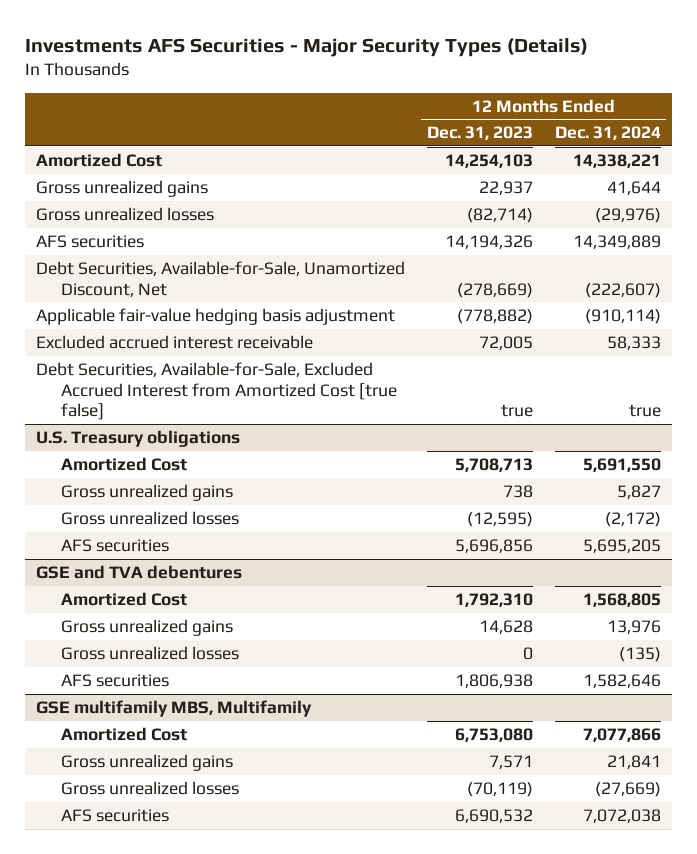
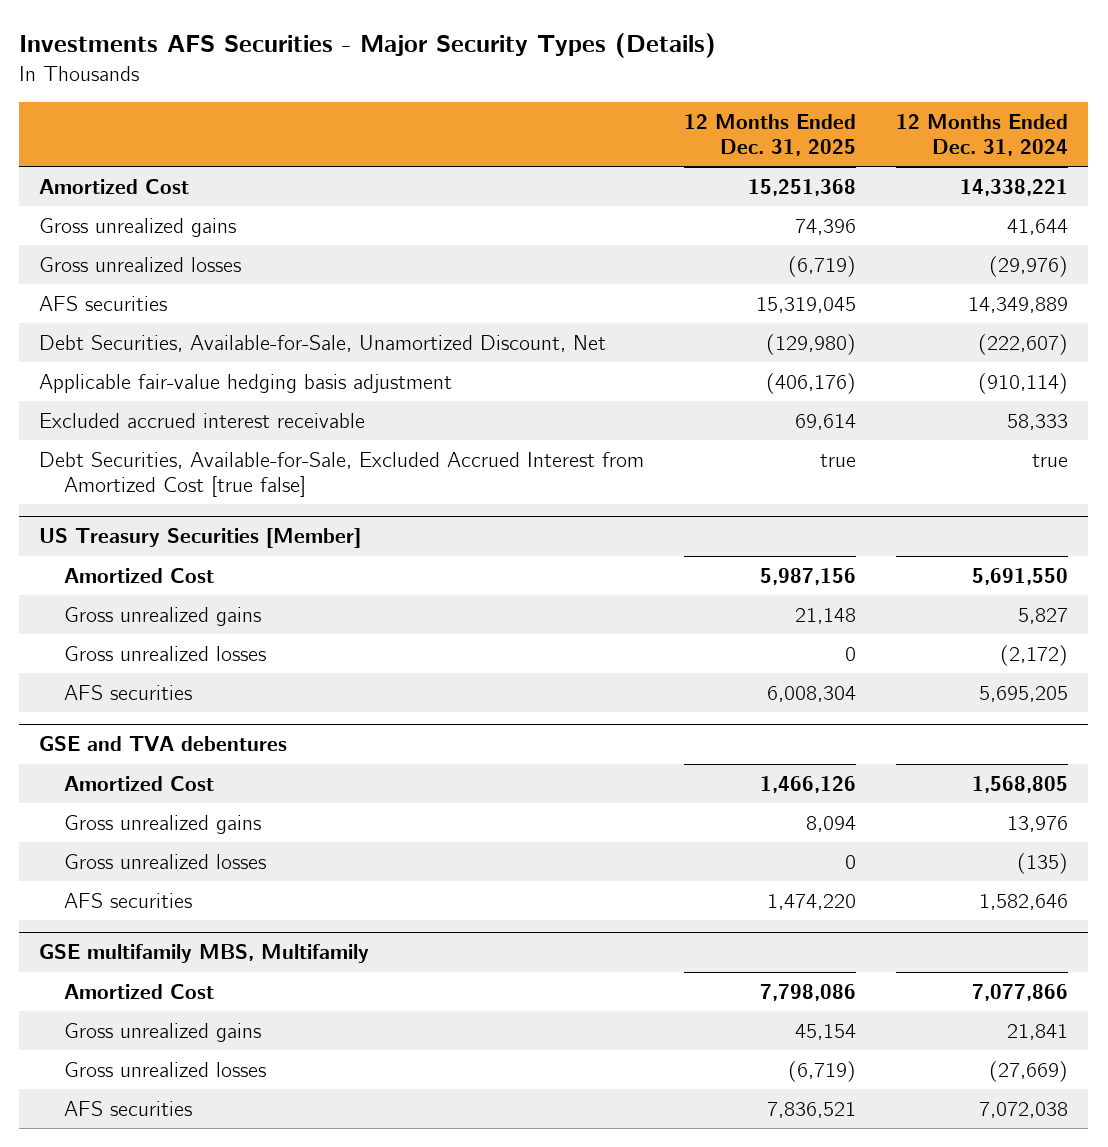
[426,126,533,141] Dec. 31, 2023 -> none
none -> [684,114,857,157] 12 Months Ended Dec. 31, 2025
[36,429,241,447] U.S. Treasury obligations -> [39,528,362,549] US Treasury Securities [Member]

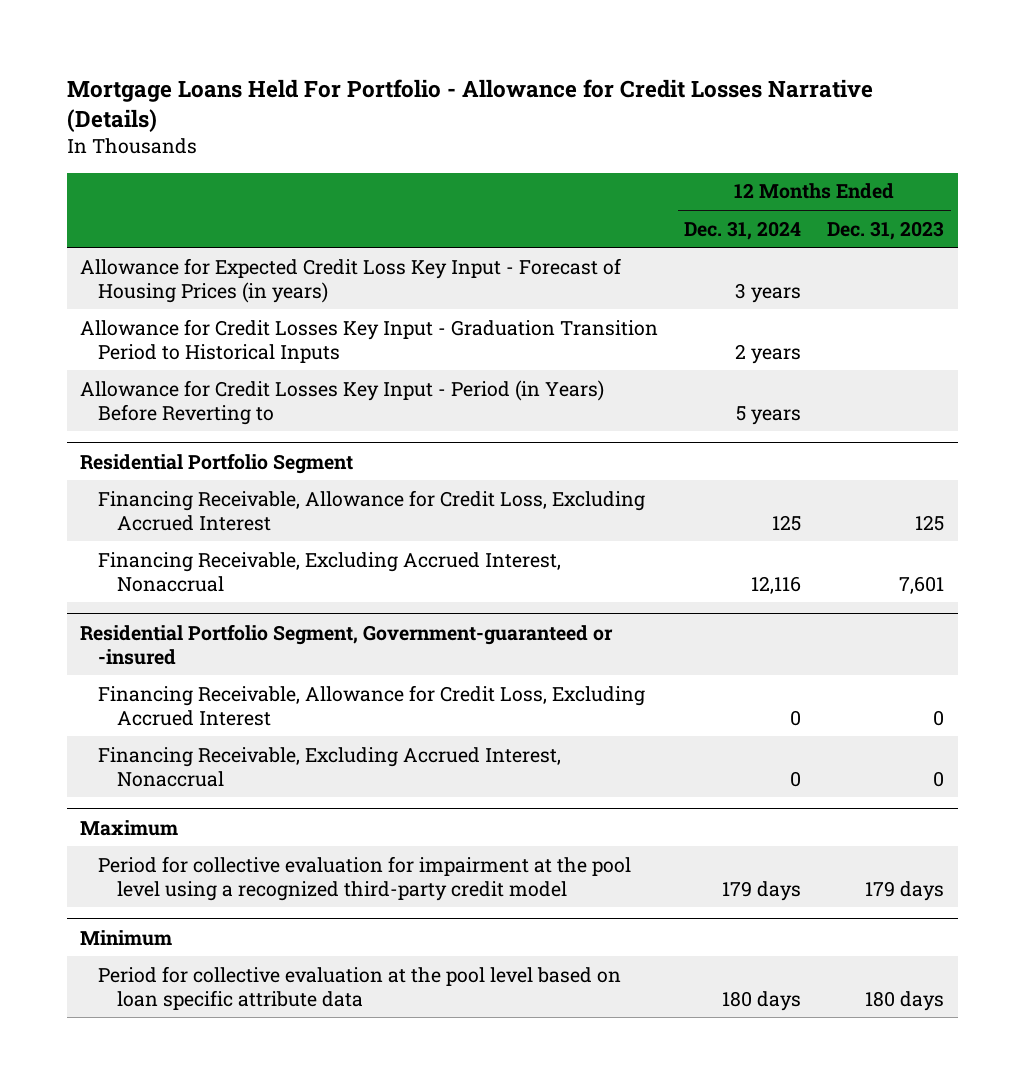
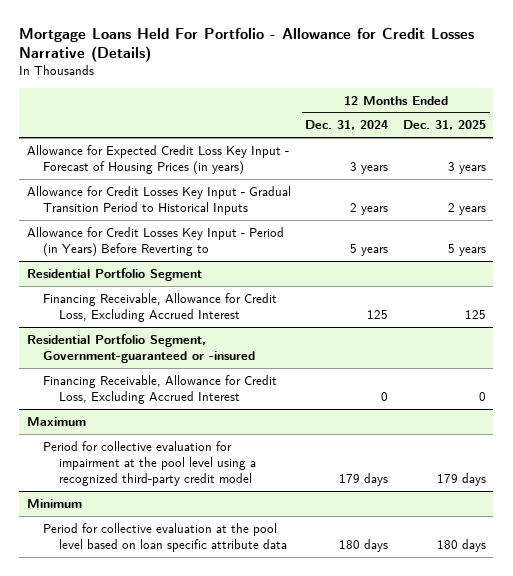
[827,220,945,240] Dec. 31, 2023 -> none
none -> [402,120,486,131] Dec. 31, 2025
[80,318,659,363] Allowance for Credit Losses Key Input - Graduation Transition Period to Historical Inputs -> [26,185,291,216] Allowance for Credit Losses Key Input - Gradual Transition Period to Historical Inputs
[98,551,562,592] Financing Receivable, Excluding Accrued Interest, Nonaccrual -> none
[98,746,562,787] Financing Receivable, Excluding Accrued Interest, Nonaccrual -> none

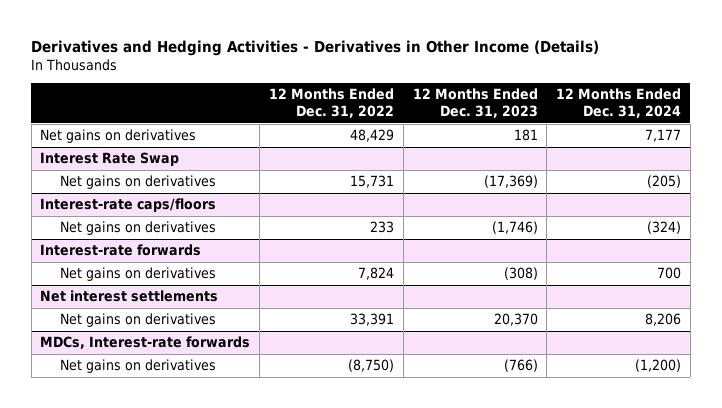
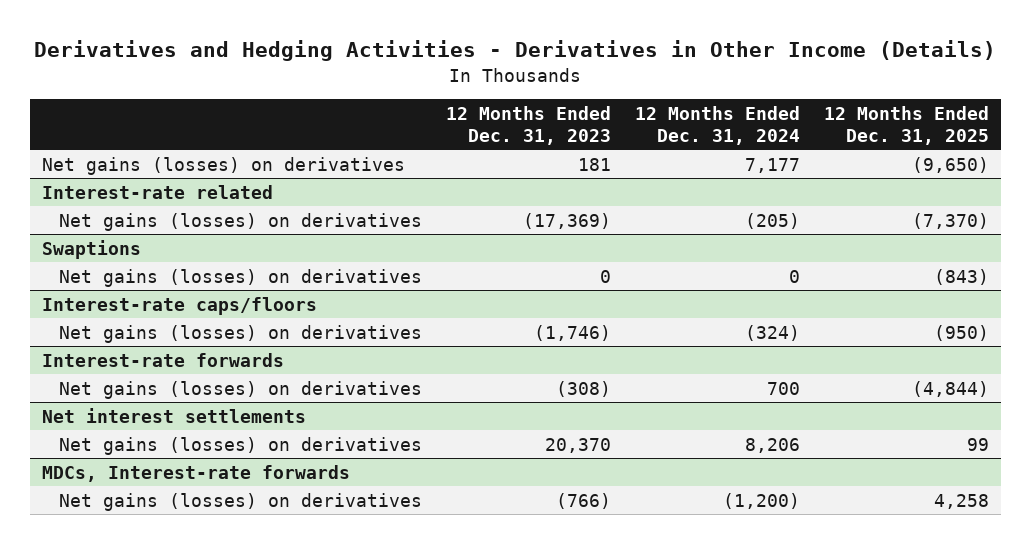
[268,88,394,119] 12 Months Ended Dec. 31, 2022 -> none
none -> [823,106,989,145] 12 Months Ended Dec. 31, 2025
[40,129,197,144] Net gains on derivatives -> [41,156,405,175] Net gains (losses) on derivatives
[40,152,180,167] Interest Rate Swap -> [41,184,273,199] Interest-rate related
[60,175,217,190] Net gains on derivatives -> [58,212,422,231] Net gains (losses) on derivatives
none -> [41,239,141,259] Swaptions
none -> [58,268,422,287] Net gains (losses) on derivatives
[60,221,217,236] Net gains on derivatives -> [58,324,422,343] Net gains (losses) on derivatives
[60,267,217,282] Net gains on derivatives -> [58,380,422,399] Net gains (losses) on derivatives
[60,313,217,328] Net gains on derivatives -> [58,436,422,455] Net gains (losses) on derivatives
[60,359,217,374] Net gains on derivatives -> [58,492,422,511] Net gains (losses) on derivatives

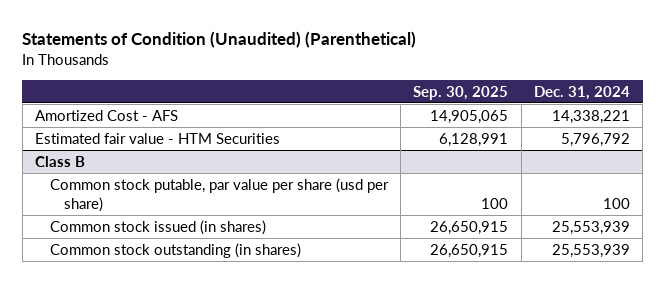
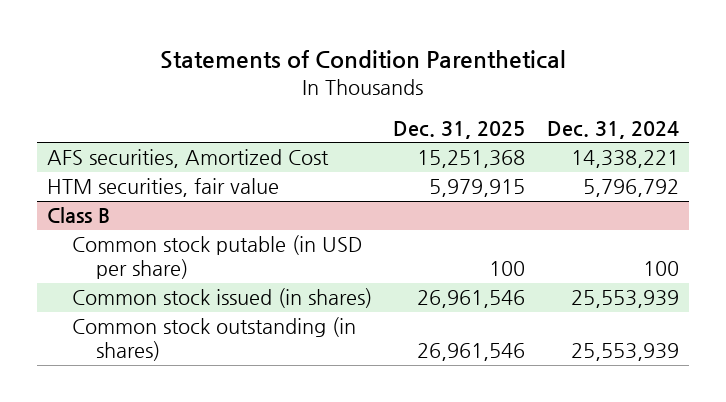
[22,31,417,49] Statements of Condition (Unaudited) (Parenthetical) -> [160,50,567,70] Statements of Condition Parenthetical
[413,85,509,100] Sep. 30, 2025 -> none
none -> [393,120,526,139] Dec. 31, 2025
[34,109,178,121] Amortized Cost - AFS -> [47,149,330,169] AFS securities, Amortized Cost
[34,132,280,144] Estimated fair value - HTM Securities -> [47,178,280,198] HTM securities, fair value
[49,177,389,212] Common stock putable, par value per share (usd per share) -> [71,235,363,280] Common stock putable (in USD per share)

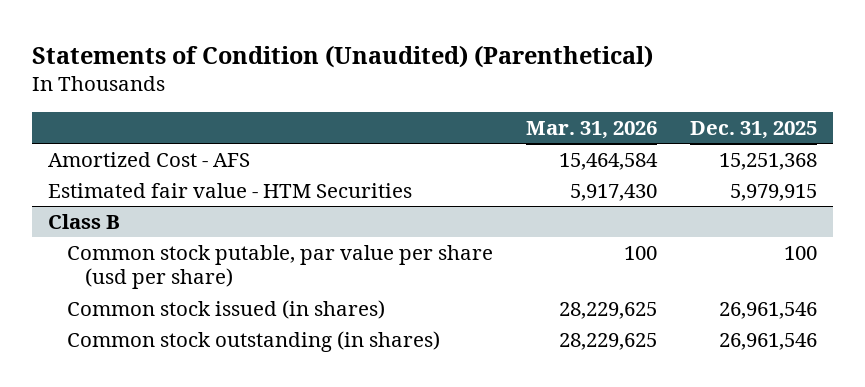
[160,50,567,70] Statements of Condition Parenthetical -> [31,44,653,68] Statements of Condition (Unaudited) (Parenthetical)
[546,120,679,139] Dec. 31, 2024 -> none
none -> [525,120,657,139] Mar. 31, 2026
[47,149,330,169] AFS securities, Amortized Cost -> [48,152,251,168] Amortized Cost - AFS
[47,178,280,198] HTM securities, fair value -> [48,183,413,199] Estimated fair value - HTM Securities
[71,235,363,280] Common stock putable (in USD per share) -> [66,245,493,290] Common stock putable, par value per share (usd per share)

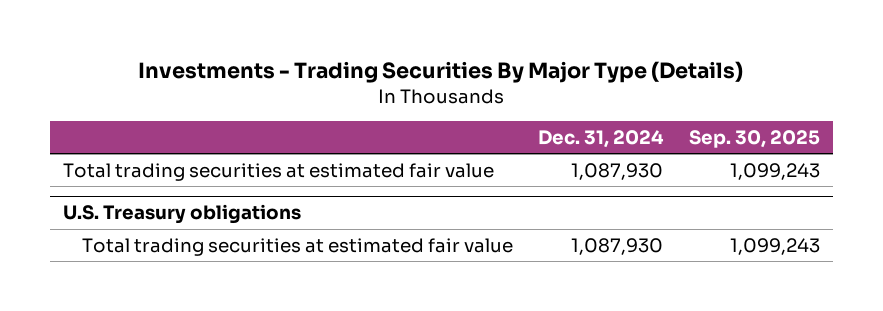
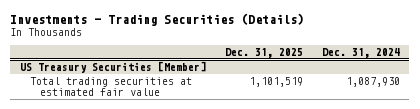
[138,61,744,84] Investments - Trading Securities By Major Type (Details) -> [10,12,305,26] Investments - Trading Securities (Details)
[688,129,820,148] Sep. 30, 2025 -> none
none -> [224,48,303,59] Dec. 31, 2025
[62,162,494,181] Total trading securities at estimated fair value -> none
[62,204,301,225] U.S. Treasury obligations -> [19,61,206,74] US Treasury Securities [Member]

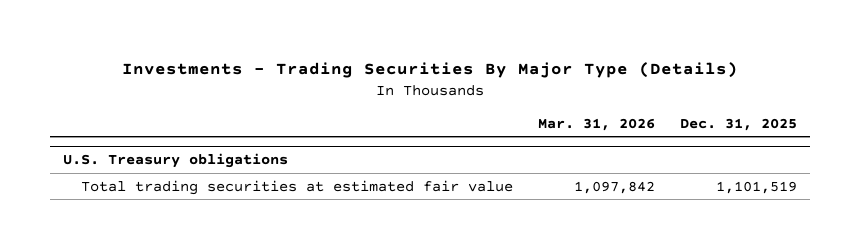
[10,12,305,26] Investments - Trading Securities (Details) -> [121,62,738,79] Investments - Trading Securities By Major Type (Details)
[321,48,400,59] Dec. 31, 2024 -> none
none -> [538,117,656,131] Mar. 31, 2026
[19,61,206,74] US Treasury Securities [Member] -> [62,152,288,168] U.S. Treasury obligations

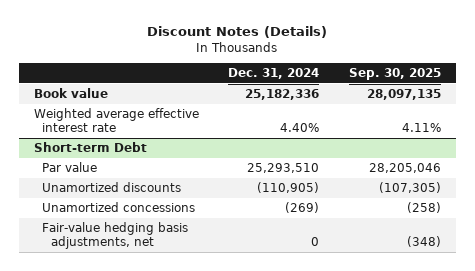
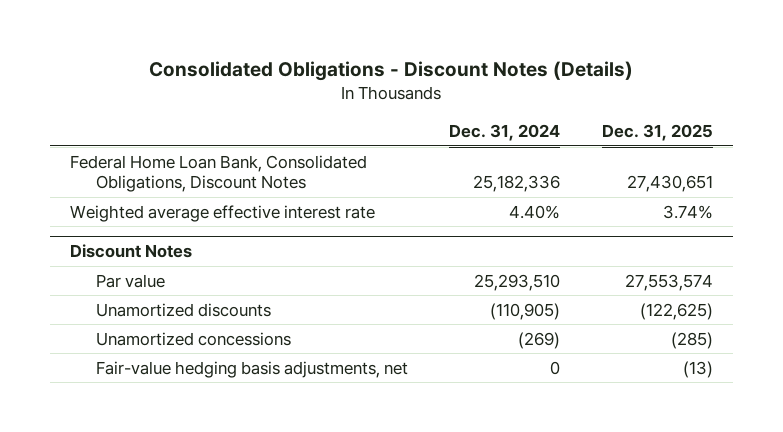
[147,26,328,39] Discount Notes (Details) -> [149,61,634,82] Consolidated Obligations - Discount Notes (Details)
[349,68,442,81] Sep. 30, 2025 -> none
none -> [601,124,713,142] Dec. 31, 2025
[33,88,108,99] Book value -> [70,154,368,193] Federal Home Loan Bank, Consolidated Obligations, Discount Notes
[33,142,147,153] Short-term Debt -> [70,243,193,258] Discount Notes

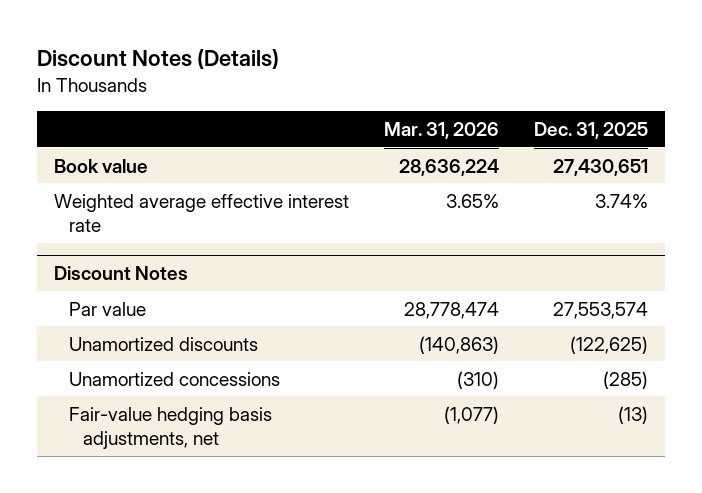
[149,61,634,82] Consolidated Obligations - Discount Notes (Details) -> [36,49,279,70] Discount Notes (Details)
[449,124,561,142] Dec. 31, 2024 -> none
none -> [383,122,499,140] Mar. 31, 2026
[70,154,368,193] Federal Home Loan Bank, Consolidated Obligations, Discount Notes -> [53,158,148,173] Book value

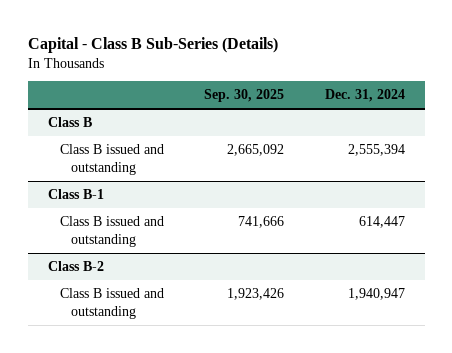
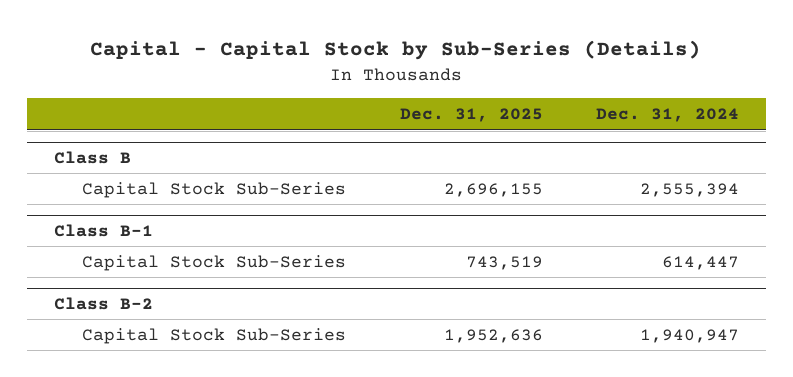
[27,36,278,53] Capital - Class B Sub-Series (Details) -> [90,40,702,61] Capital - Capital Stock by Sub-Series (Details)
[204,89,285,103] Sep. 30, 2025 -> none
none -> [399,108,543,123] Dec. 31, 2025
[59,143,164,175] Class B issued and outstanding -> [82,181,347,198] Capital Stock Sub-Series
[59,215,164,247] Class B issued and outstanding -> [82,254,347,271] Capital Stock Sub-Series
[59,287,164,319] Class B issued and outstanding -> [82,327,347,344] Capital Stock Sub-Series

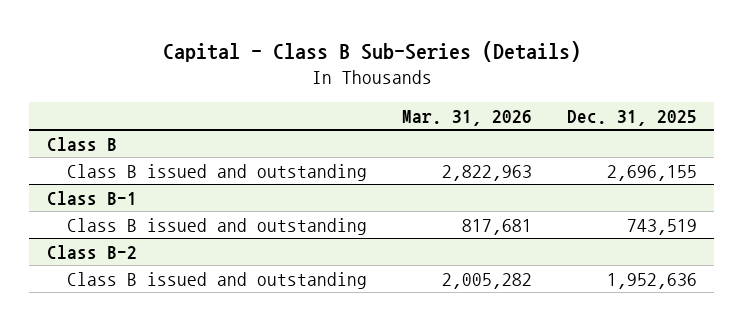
[90,40,702,61] Capital - Capital Stock by Sub-Series (Details) -> [162,41,581,63] Capital - Class B Sub-Series (Details)
[596,108,740,123] Dec. 31, 2024 -> none
none -> [401,109,532,126] Mar. 31, 2026
[82,181,347,198] Capital Stock Sub-Series -> [66,163,367,181] Class B issued and outstanding
[82,254,347,271] Capital Stock Sub-Series -> [66,217,367,235] Class B issued and outstanding
[82,327,347,344] Capital Stock Sub-Series -> [66,271,367,289] Class B issued and outstanding

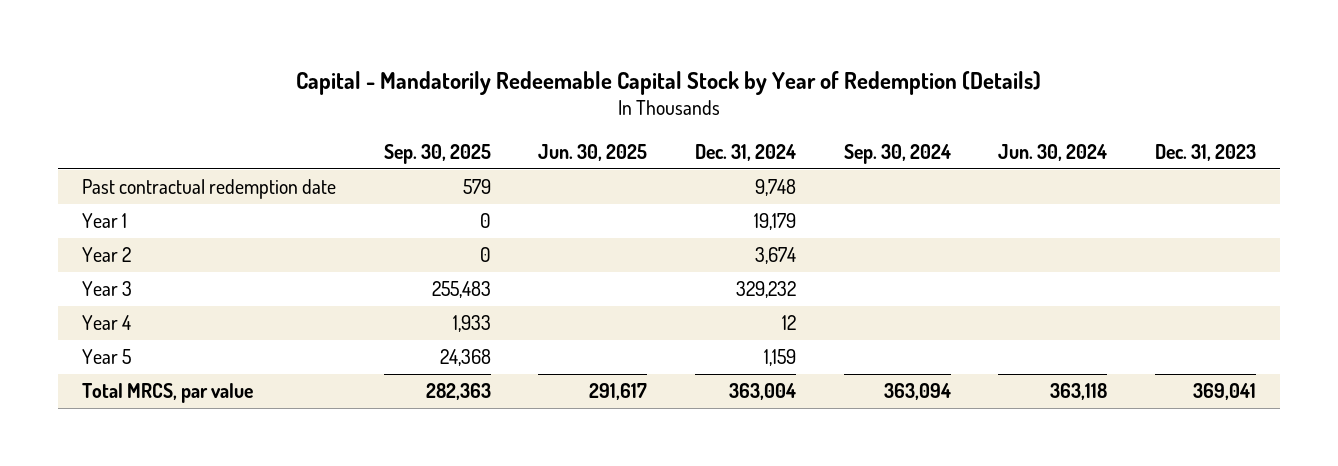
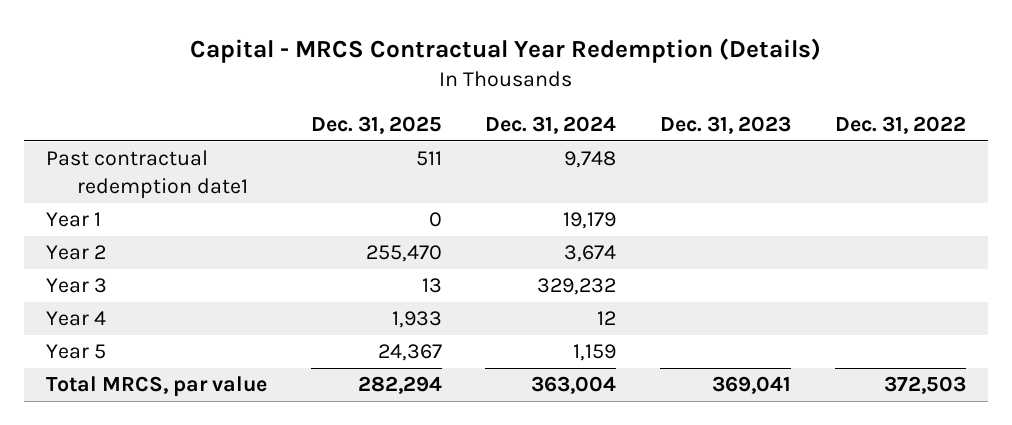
[295,70,1041,95] Capital - Mandatorily Redeemable Capital Stock by Year of Redemption (Details) -> [189,38,821,64] Capital - MRCS Contractual Year Redemption (Details)
[383,144,491,165] Sep. 30, 2025 -> none
[538,144,648,162] Jun. 30, 2025 -> none
[843,144,951,165] Sep. 30, 2024 -> none
[998,144,1108,162] Jun. 30, 2024 -> none
none -> [310,115,442,134] Dec. 31, 2025
none -> [834,115,966,134] Dec. 31, 2022
[82,178,337,199] Past contractual redemption date -> [45,150,249,199] Past contractual redemption date1

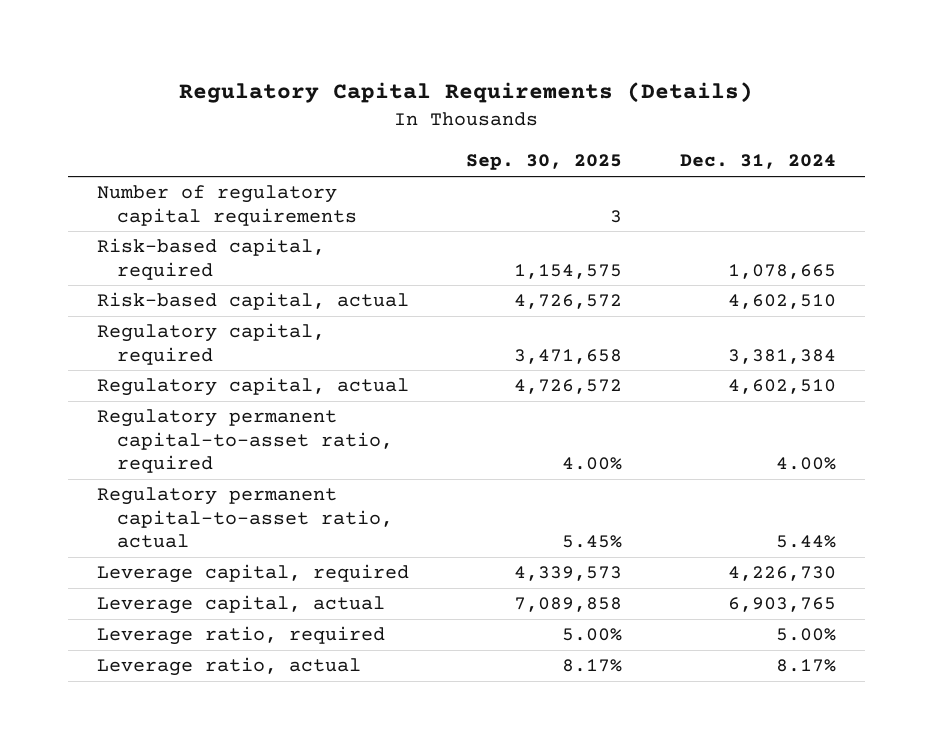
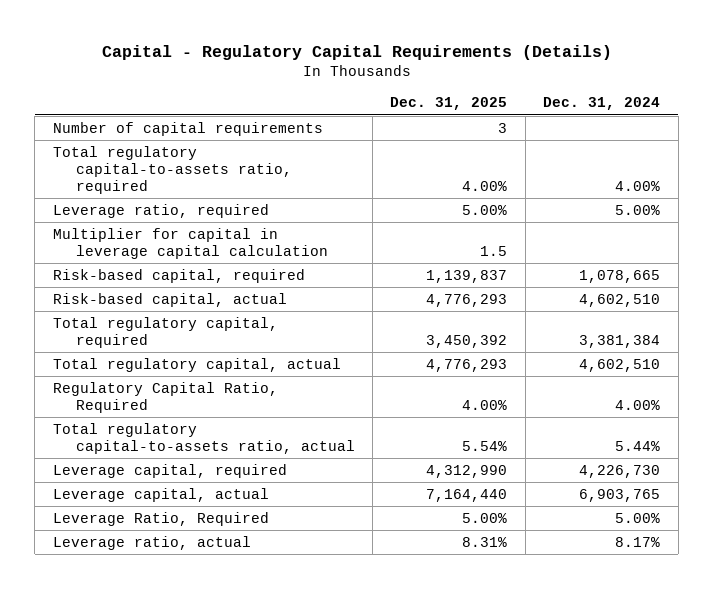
[179,82,754,104] Regulatory Capital Requirements (Details) -> [101,45,612,61] Capital - Regulatory Capital Requirements (Details)
[466,154,623,171] Sep. 30, 2025 -> none
none -> [390,97,508,111] Dec. 31, 2025
[96,185,357,226] Number of regulatory capital requirements -> [52,121,323,136] Number of capital requirements
none -> [52,145,292,194] Total regulatory capital-to-assets ratio, required
[96,626,385,646] Leverage ratio, required -> [52,203,269,218] Leverage ratio, required
none -> [52,227,328,259] Multiplier for capital in leverage capital calculation
[96,323,325,365] Regulatory capital, required -> [52,316,278,348] Total regulatory capital, required
[96,377,409,397] Regulatory capital, actual -> [52,357,341,372] Total regulatory capital, actual
[96,409,393,474] Regulatory permanent capital-to-asset ratio, required -> [52,381,278,413] Regulatory Capital Ratio, Required
[96,487,393,549] Regulatory permanent capital-to-asset ratio, actual -> [52,422,355,454] Total regulatory capital-to-assets ratio, actual
none -> [52,511,269,526] Leverage Ratio, Required

